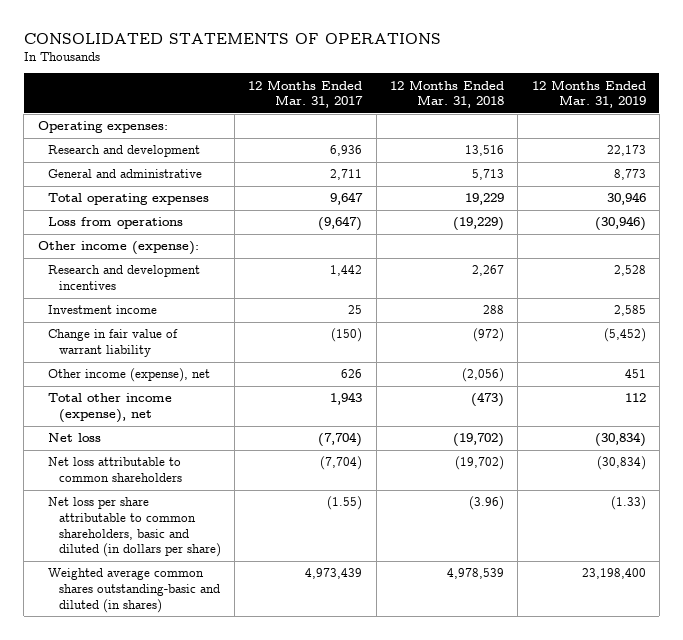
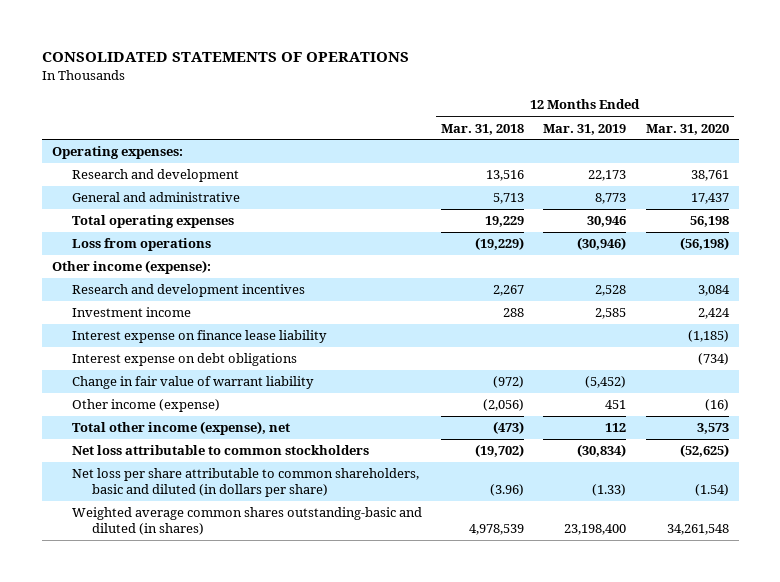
[248,79,364,109] 12 Months Ended Mar. 31, 2017 -> none
none -> [645,123,729,135] Mar. 31, 2020
none -> [71,330,327,344] Interest expense on finance lease liability
none -> [71,353,297,367] Interest expense on debt obligations
[48,368,211,383] Other income (expense), net -> [71,399,220,413] Other income (expense)
[48,433,102,443] Net loss -> none
[48,457,182,482] Net loss attributable to common shareholders -> [71,445,369,456] Net loss attributable to common stockholders

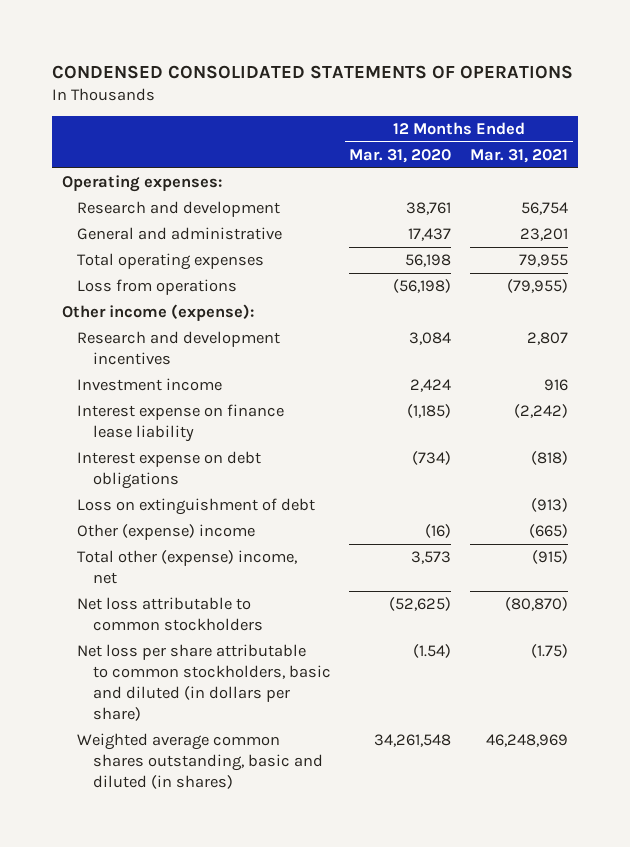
[41,52,409,63] CONSOLIDATED STATEMENTS OF OPERATIONS -> [52,64,574,79] CONDENSED CONSOLIDATED STATEMENTS OF OPERATIONS
[441,123,525,135] Mar. 31, 2018 -> none
[543,123,627,135] Mar. 31, 2019 -> none
none -> [470,148,569,163] Mar. 31, 2021
[71,376,314,390] Change in fair value of warrant liability -> none
none -> [77,498,316,516] Loss on extinguishment of debt
[71,399,220,413] Other income (expense) -> [77,524,256,541] Other (expense) income
[71,421,290,436] Total other income (expense), net -> [77,550,298,584] Total other (expense) income, net
[71,468,419,497] Net loss per share attributable to common shareholders, basic and diluted (in dollars per share) -> [77,644,331,721] Net loss per share attributable to common stockholders, basic and diluted (in dollars per share)
[71,507,422,535] Weighted average common shares outstanding-basic and diluted (in shares) -> [77,733,323,789] Weighted average common shares outstanding, basic and diluted (in shares)

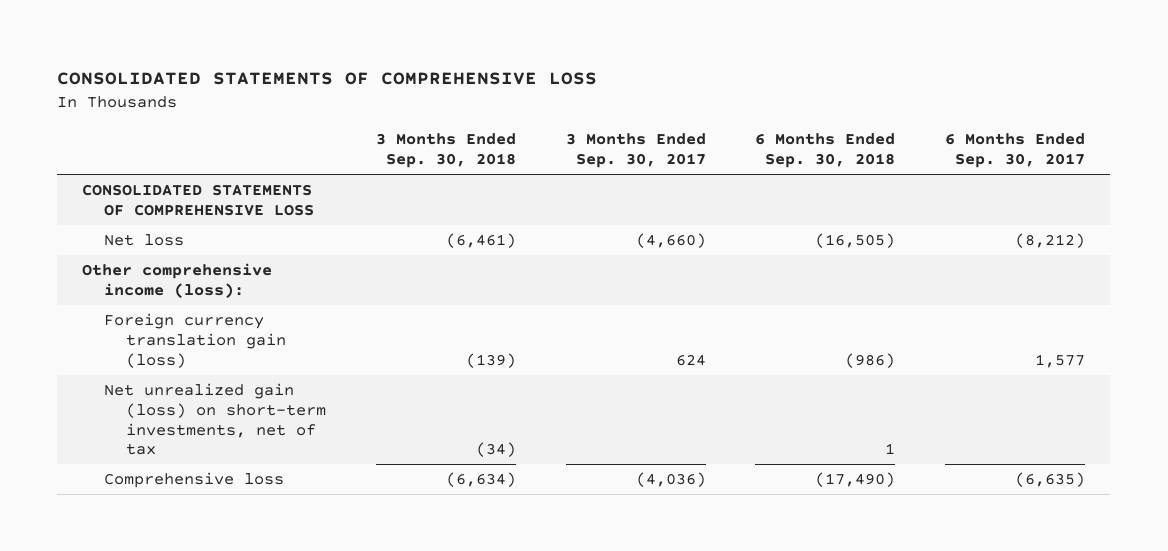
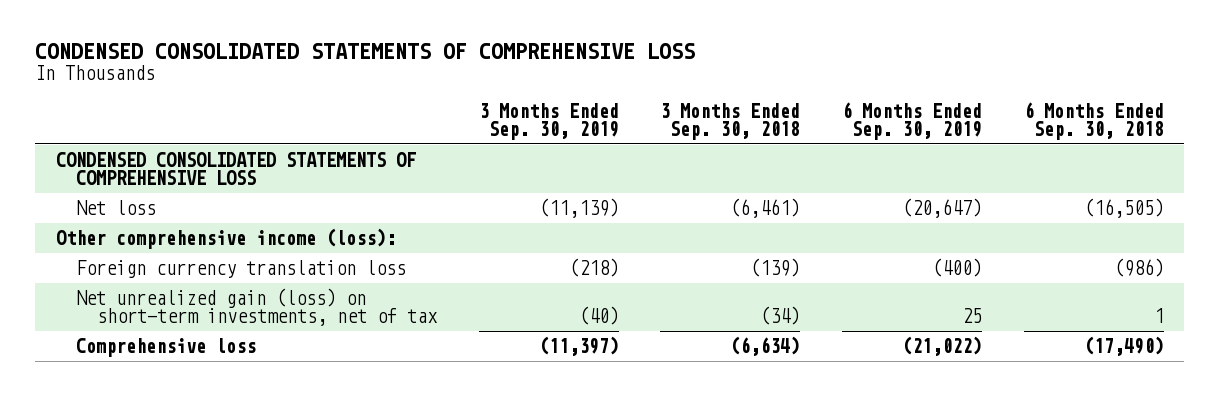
[57,71,598,85] CONSOLIDATED STATEMENTS OF COMPREHENSIVE LOSS -> [35,43,696,60] CONDENSED CONSOLIDATED STATEMENTS OF COMPREHENSIVE LOSS
[565,133,706,168] 3 Months Ended Sep. 30, 2017 -> none
[945,133,1086,168] 6 Months Ended Sep. 30, 2017 -> none
none -> [478,102,619,141] 3 Months Ended Sep. 30, 2019
none -> [841,101,982,141] 6 Months Ended Sep. 30, 2019
[82,184,315,216] CONSOLIDATED STATEMENTS OF COMPREHENSIVE LOSS -> [55,151,416,186] CONDENSED CONSOLIDATED STATEMENTS OF COMPREHENSIVE LOSS
[104,313,287,368] Foreign currency translation gain (loss) -> [76,259,407,278] Foreign currency translation loss

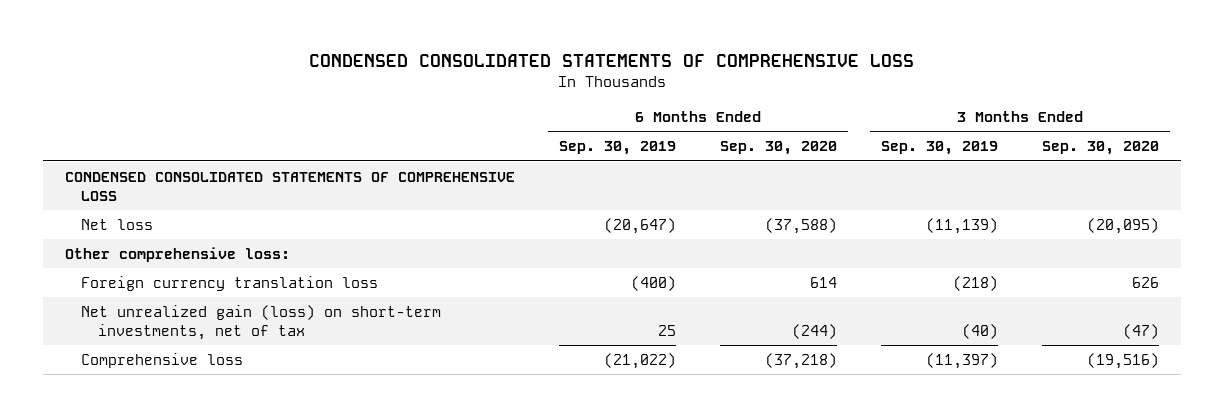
[660,102,801,141] 3 Months Ended Sep. 30, 2018 -> none
[1023,101,1164,141] 6 Months Ended Sep. 30, 2018 -> none
none -> [719,141,837,156] Sep. 30, 2020
none -> [1041,141,1159,156] Sep. 30, 2020
[55,227,396,249] Other comprehensive income (loss): -> [65,246,291,262] Other comprehensive loss:

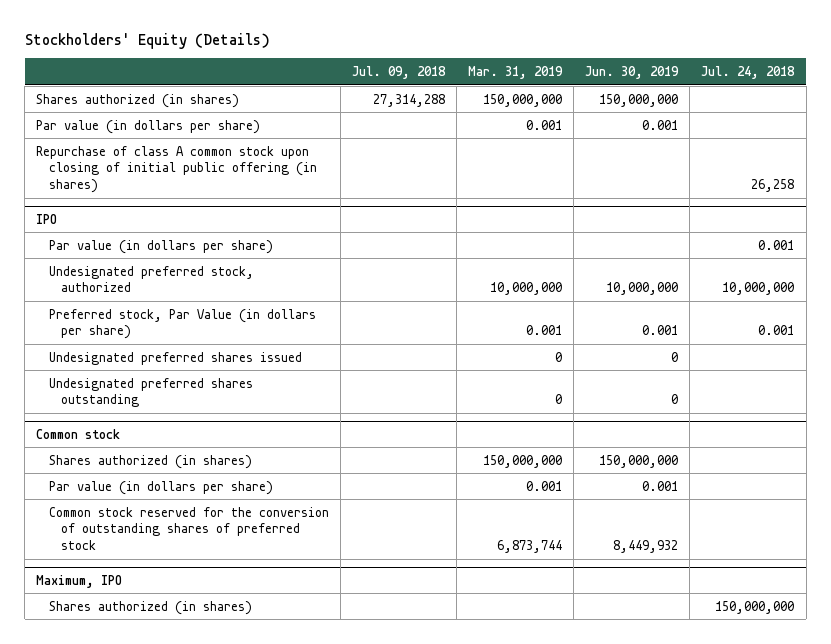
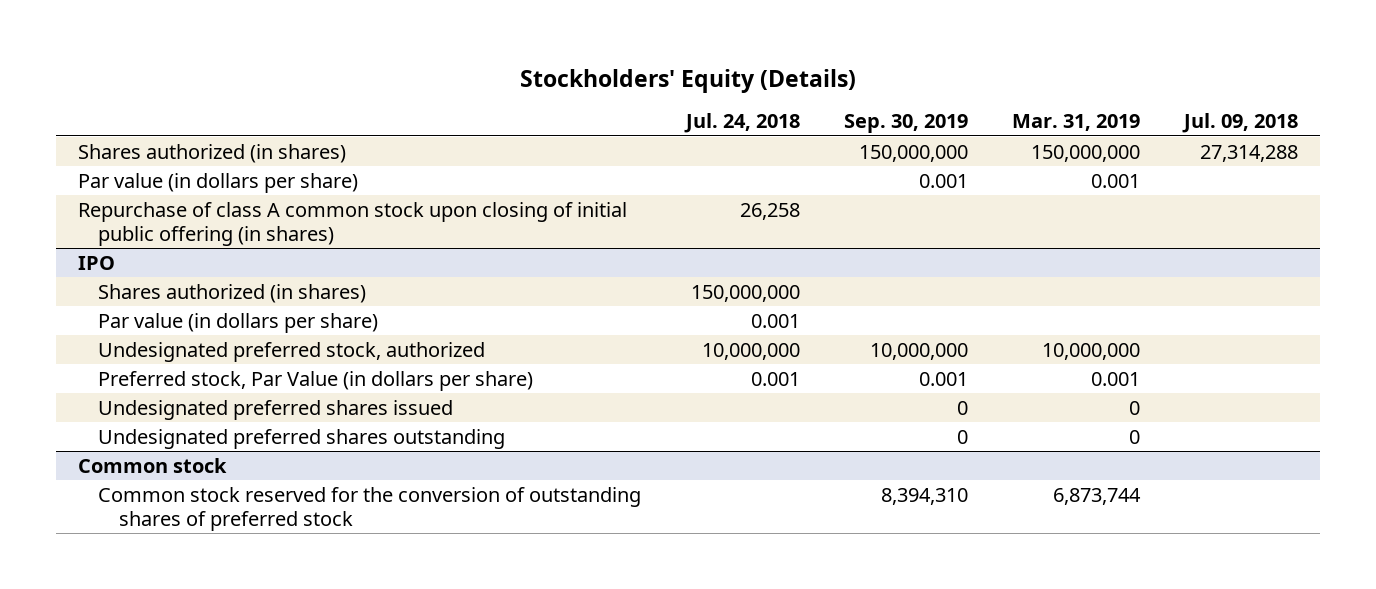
[585,66,680,80] Jun. 30, 2019 -> none
none -> [843,114,968,134] Sep. 30, 2019
none -> [98,283,367,303] Shares authorized (in shares)
[48,454,252,469] Shares authorized (in shares) -> none
[48,480,273,495] Par value (in dollars per share) -> none
[36,574,123,588] Maximum, IPO -> none
[48,600,252,615] Shares authorized (in shares) -> none

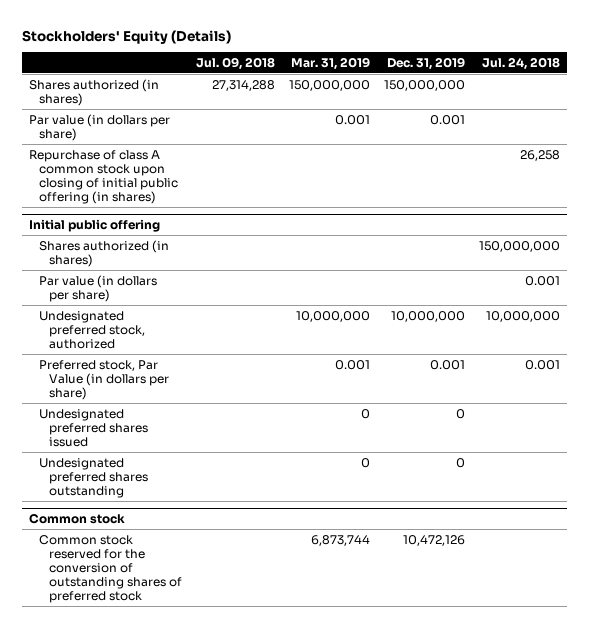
[843,114,968,134] Sep. 30, 2019 -> none
none -> [387,56,466,70] Dec. 31, 2019
[77,255,115,270] IPO -> [29,218,161,232] Initial public offering

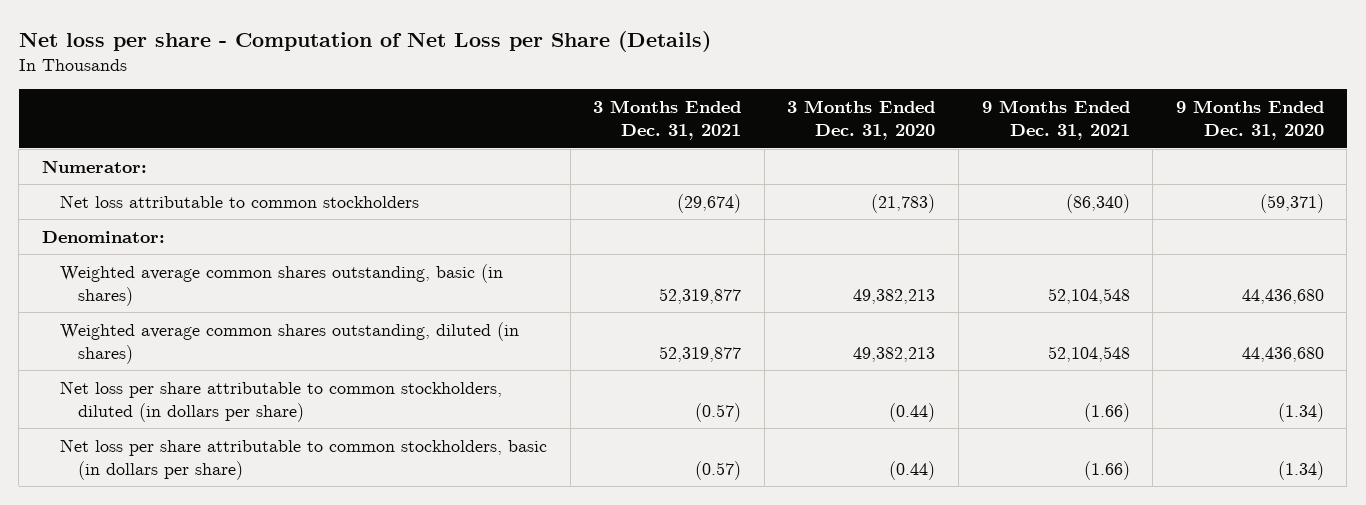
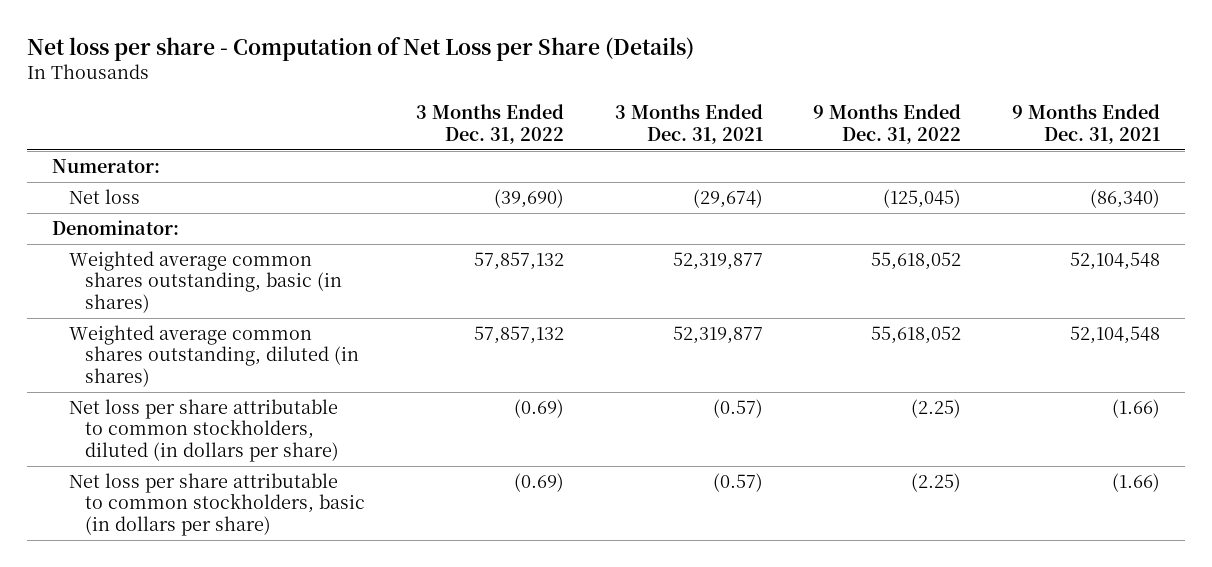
[787,100,936,141] 3 Months Ended Dec. 31, 2020 -> none
[1175,100,1324,141] 9 Months Ended Dec. 31, 2020 -> none
none -> [416,104,565,144] 3 Months Ended Dec. 31, 2022
none -> [813,104,962,144] 9 Months Ended Dec. 31, 2022
[59,194,419,208] Net loss attributable to common stockholders -> [68,189,140,205] Net loss

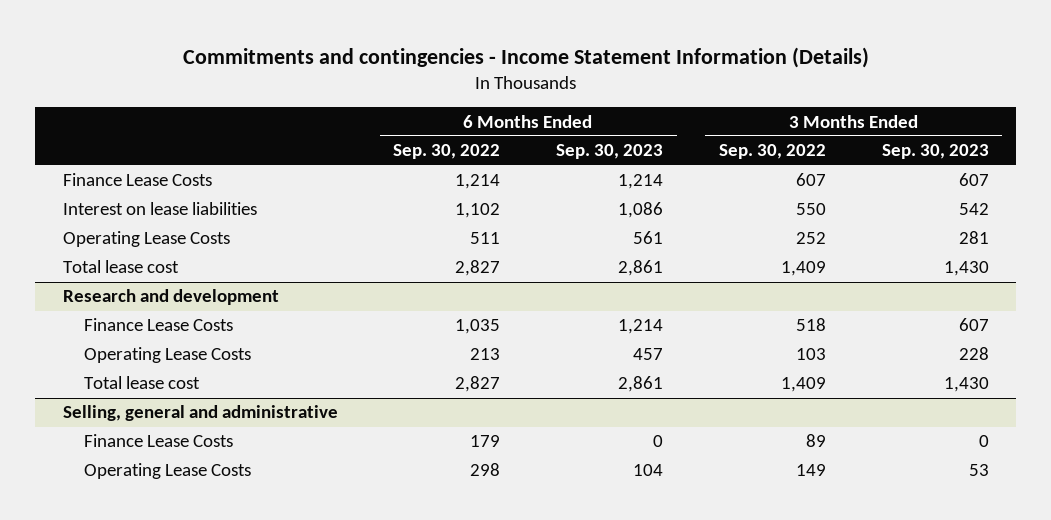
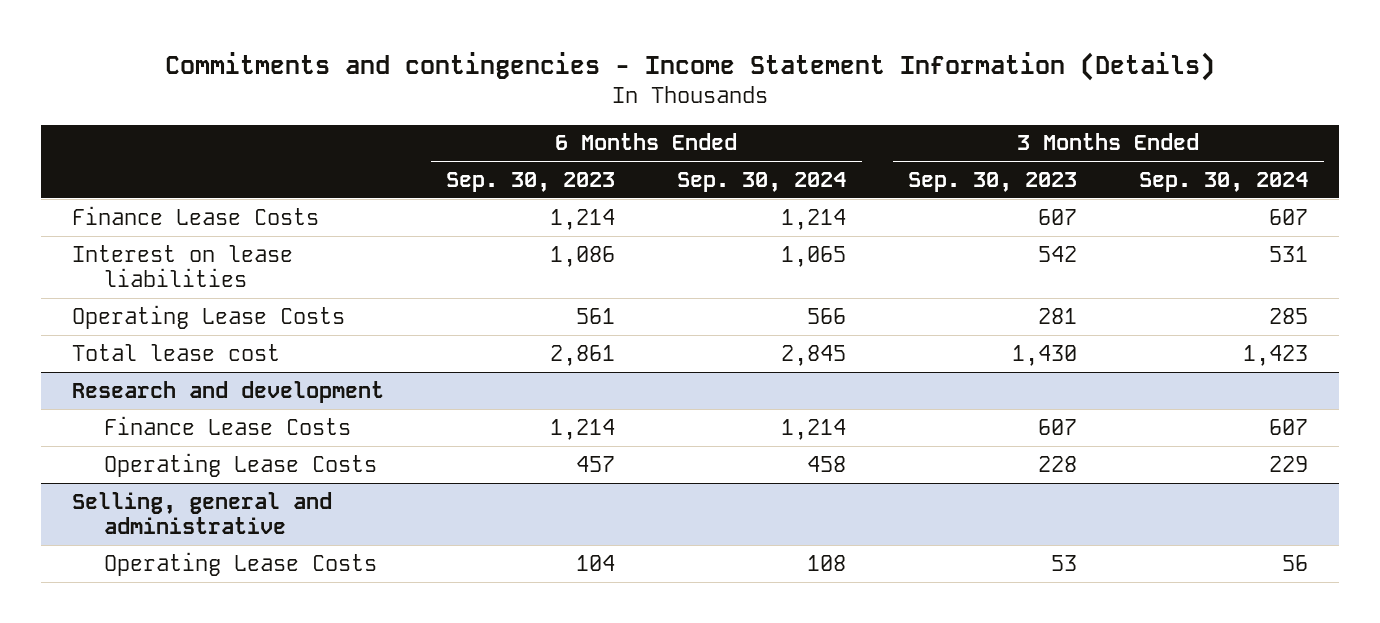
[393,144,501,160] Sep. 30, 2022 -> none
[718,144,826,160] Sep. 30, 2022 -> none
none -> [677,172,847,193] Sep. 30, 2024
none -> [1139,172,1309,193] Sep. 30, 2024
[84,376,201,390] Total lease cost -> none
[84,434,234,448] Finance Lease Costs -> none

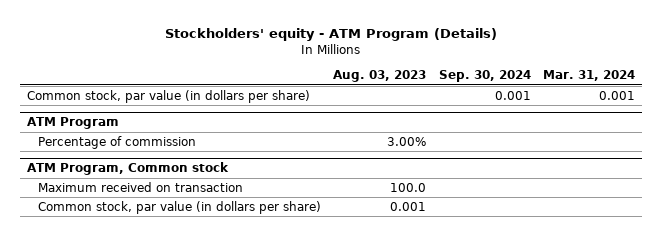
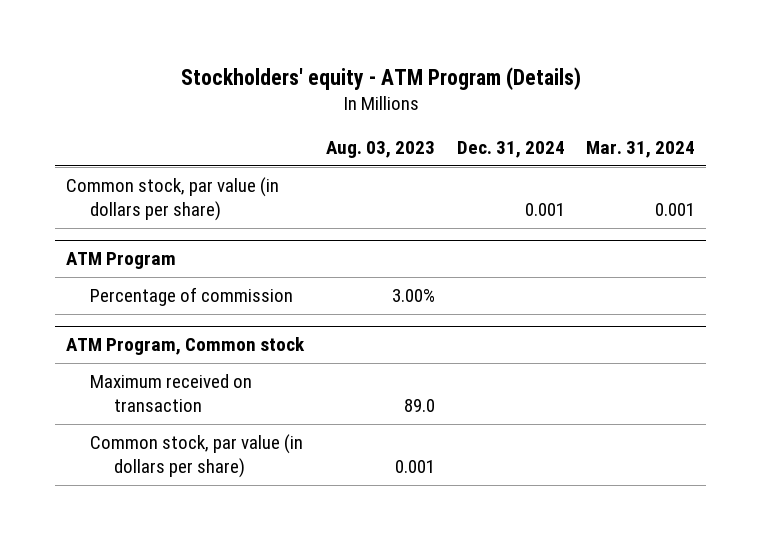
[438,70,531,83] Sep. 30, 2024 -> none
none -> [456,140,565,158] Dec. 31, 2024
[390,182,427,192] 100.0 -> [403,399,435,413] 89.0

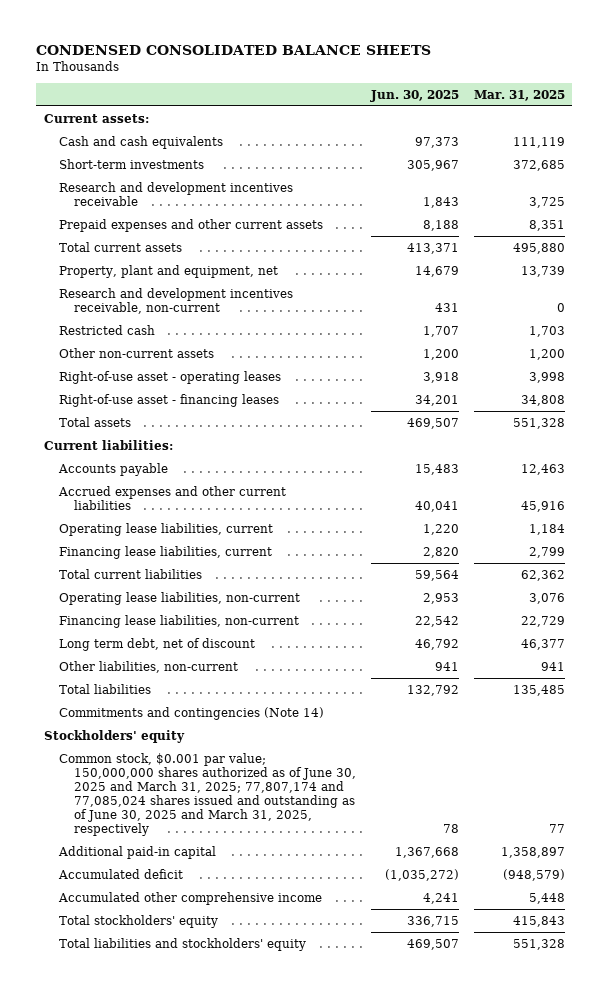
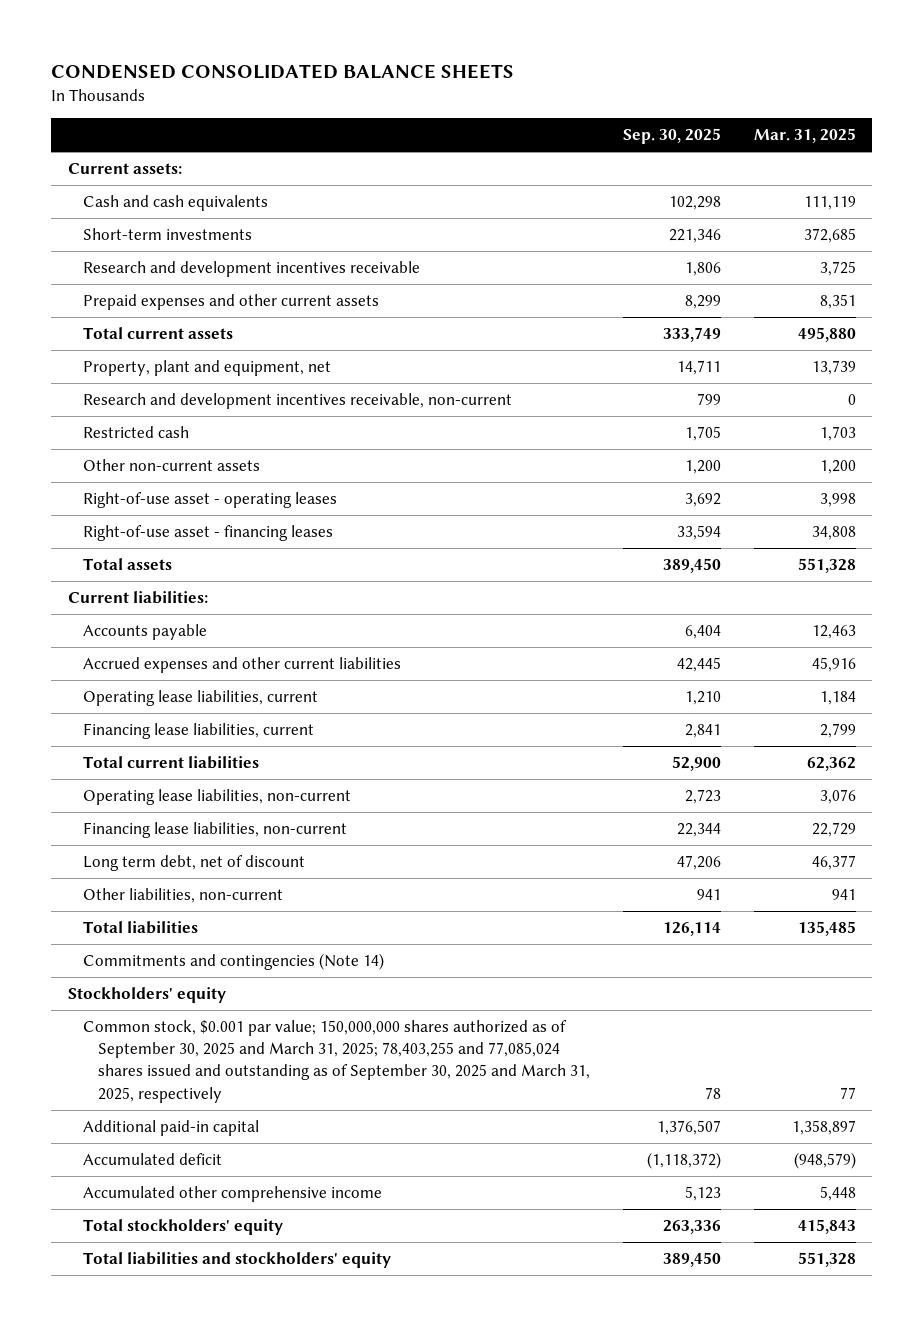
[369,89,459,102] Jun. 30, 2025 -> none
none -> [622,128,721,145] Sep. 30, 2025
[58,752,356,837] Common stock, $0.001 par value; 150,000,000 shares authorized as of June 30, 2025 and March 31, 2025; 77,807,174 and 77,085,024 shares issued and outstanding as of June 30, 2025 and March 31, 2025, respectively -> [82,1020,590,1103] Common stock, $0.001 par value; 150,000,000 shares authorized as of September 30, 2025 and March 31, 2025; 78,403,255 and 77,085,024 shares issued and outstanding as of September 30, 2025 and March 31, 2025, respectively

